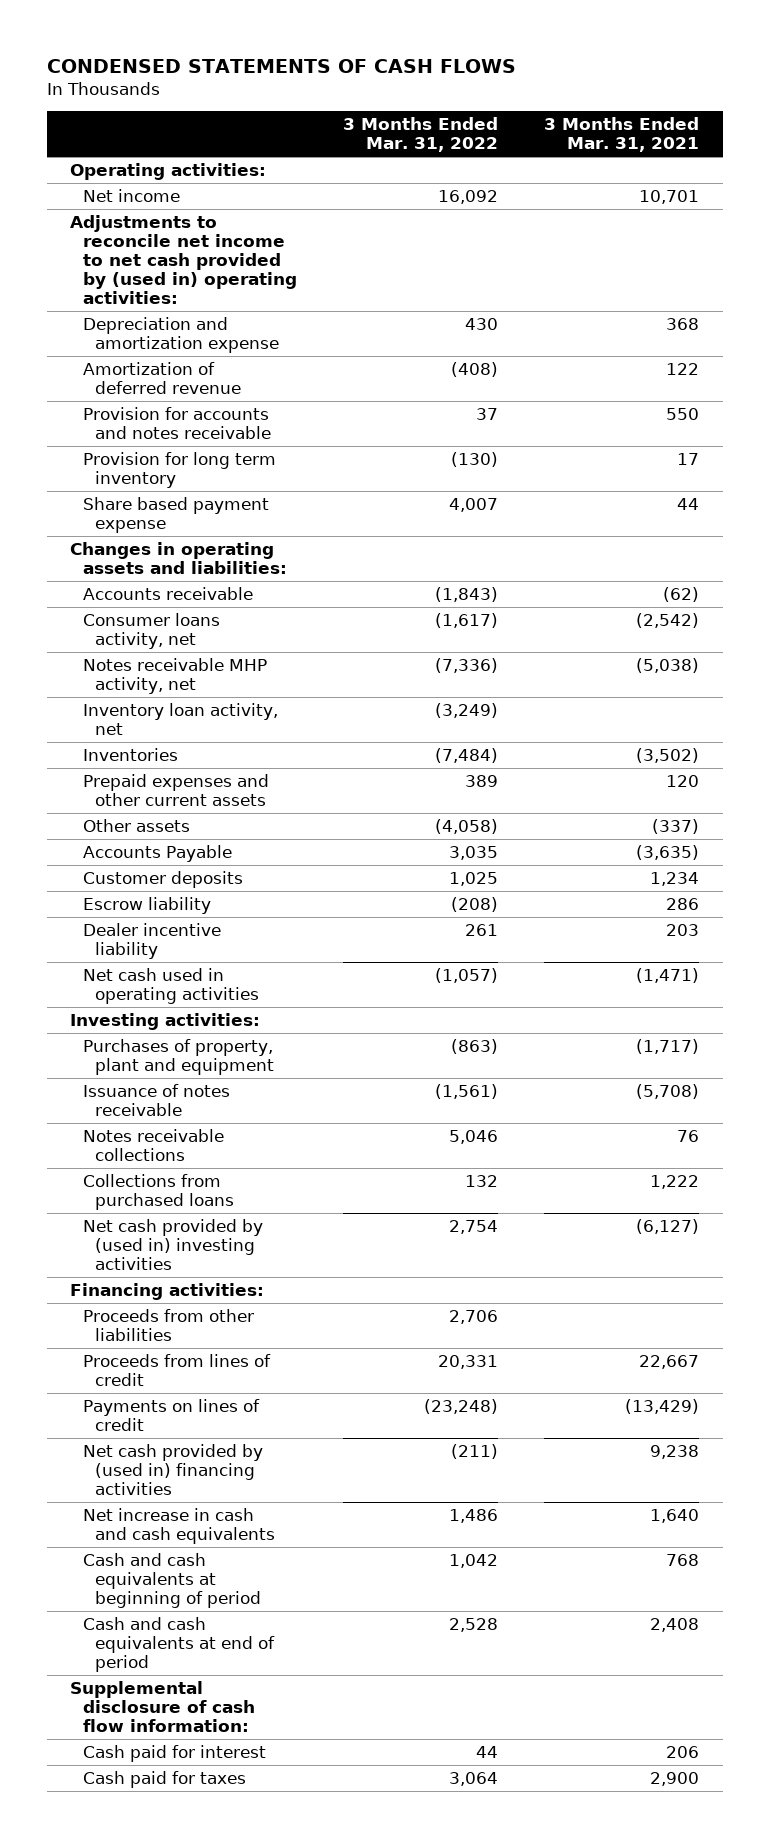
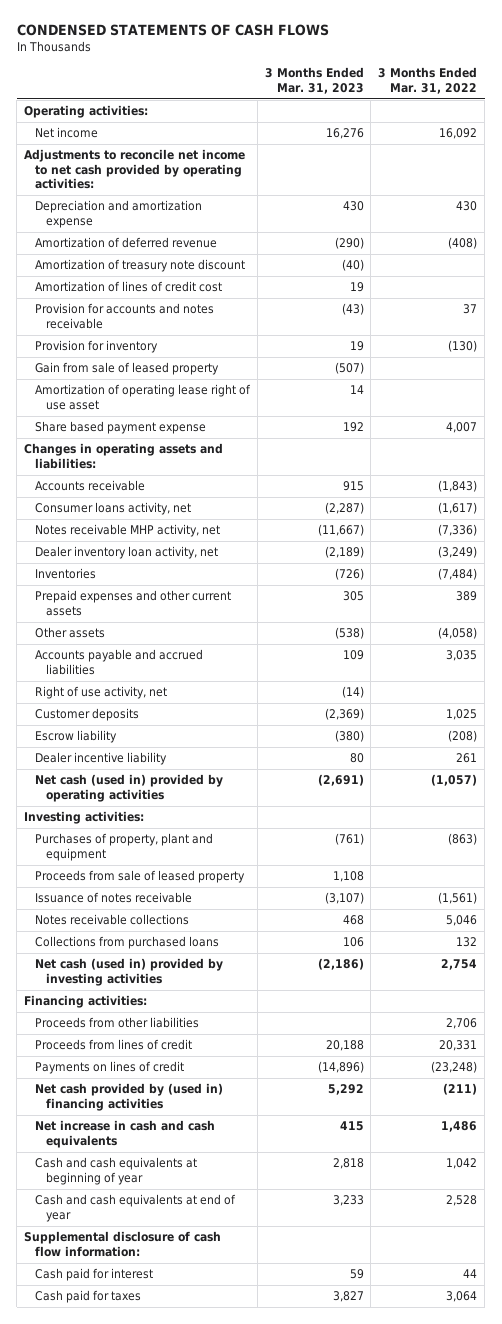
[544,117,700,153] 3 Months Ended Mar. 31, 2021 -> none
none -> [264,67,364,95] 3 Months Ended Mar. 31, 2023
[70,215,297,304] Adjustments to reconcile net income to net cash provided by (used in) operating activities: -> [24,149,246,190] Adjustments to reconcile net income to net cash provided by operating activities:
none -> [34,259,245,273] Amortization of treasury note discount
none -> [34,281,222,293] Amortization of lines of credit cost
[82,452,276,488] Provision for long term inventory -> [34,340,158,354] Provision for inventory
none -> [34,362,219,376] Gain from sale of leased property
none -> [34,384,251,410] Amortization of operating lease right of use asset
[82,703,278,735] Inventory loan activity, net -> [34,546,218,560] Dealer inventory loan activity, net
[82,845,232,863] Accounts Payable -> [34,649,203,675] Accounts payable and accrued liabilities
none -> [34,686,167,700] Right of use activity, net
[82,968,260,1004] Net cash used in operating activities -> [34,774,223,802] Net cash (used in) provided by operating activities
none -> [34,870,245,884] Proceeds from sale of leased property
[82,1219,263,1270] Net cash provided by (used in) investing activities -> [34,958,223,986] Net cash (used in) provided by investing activities
[82,1553,262,1608] Cash and cash equivalents at beginning of period -> [34,1157,197,1185] Cash and cash equivalents at beginning of year
[82,1617,276,1672] Cash and cash equivalents at end of period -> [34,1194,236,1222] Cash and cash equivalents at end of year

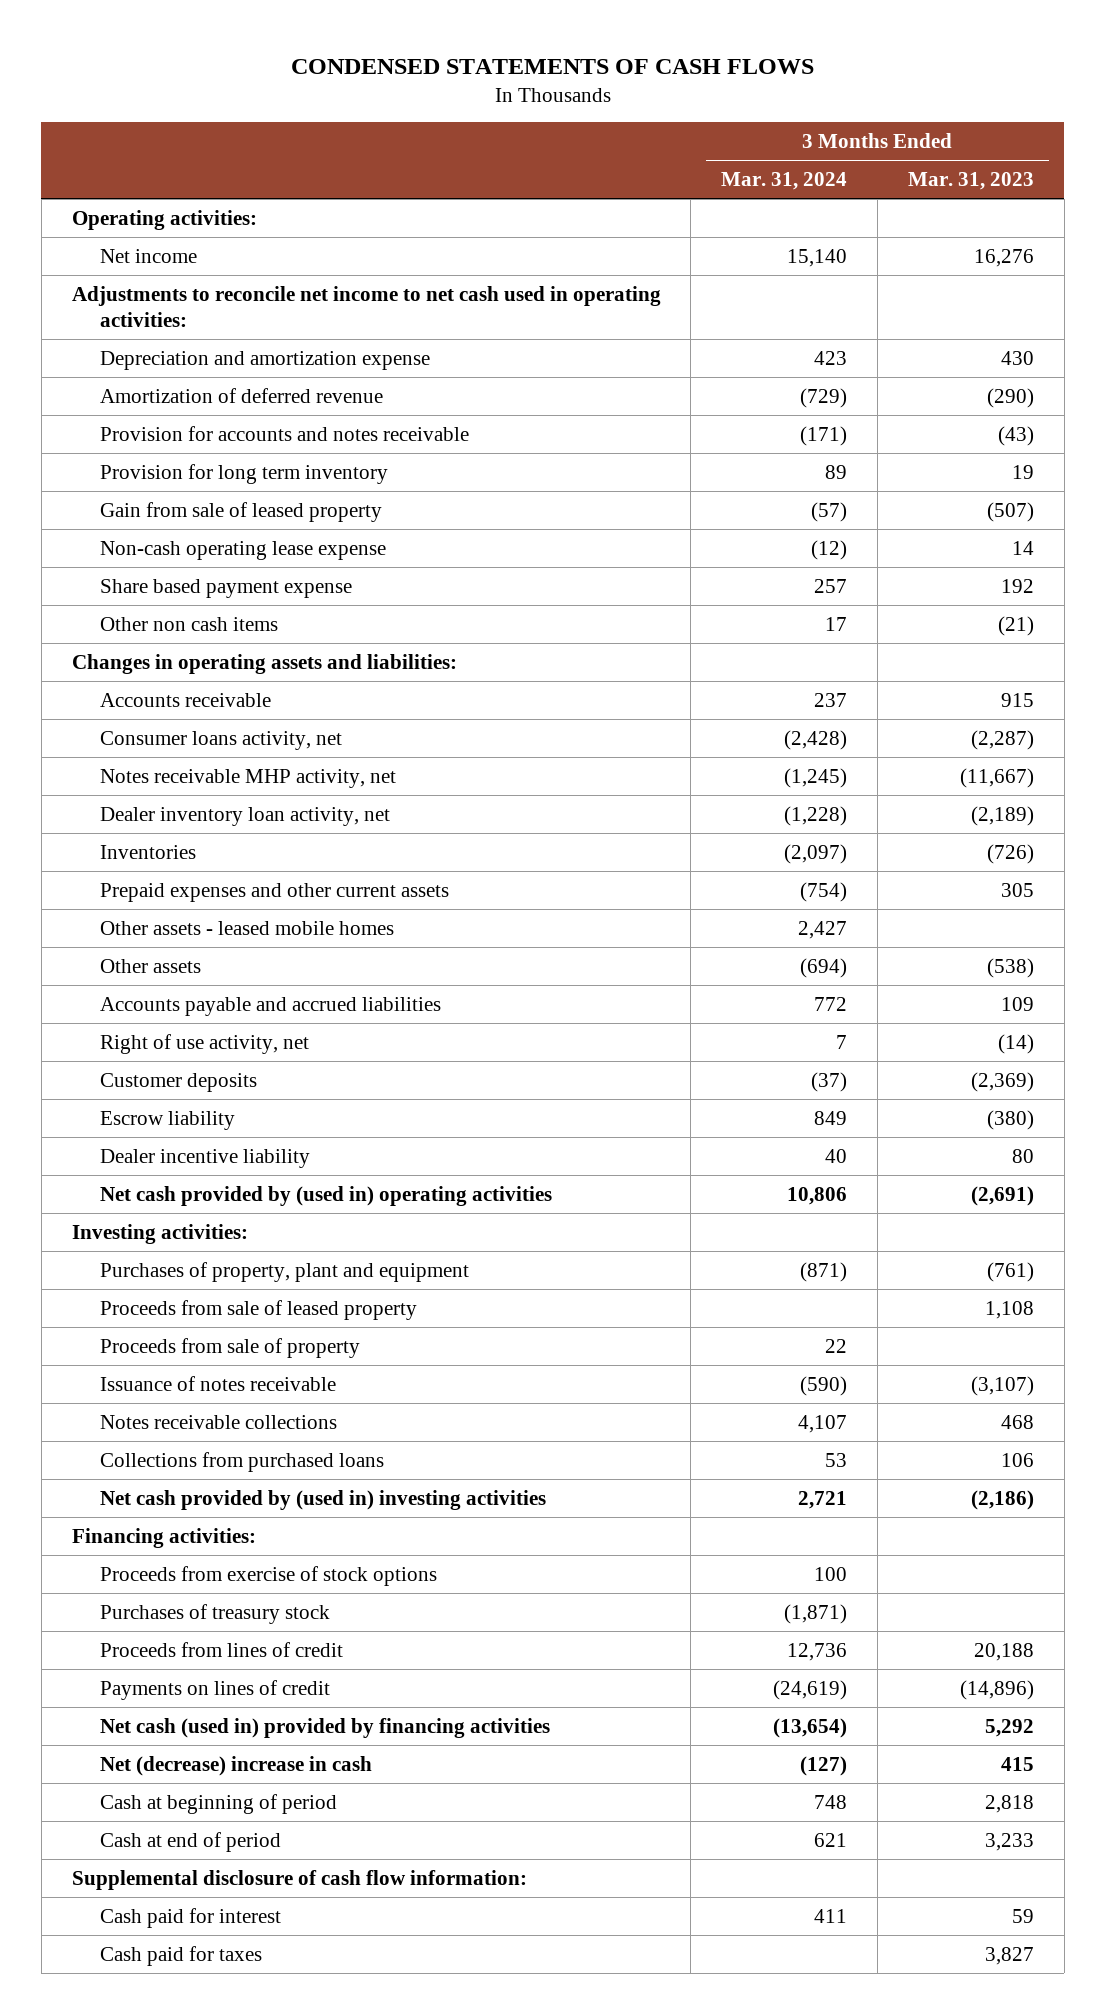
[378,67,478,95] 3 Months Ended Mar. 31, 2022 -> none
none -> [721,171,848,190] Mar. 31, 2024
[24,149,246,190] Adjustments to reconcile net income to net cash provided by operating activities: -> [71,285,661,328] Adjustments to reconcile net income to net cash used in operating activities:
[34,259,245,273] Amortization of treasury note discount -> none
[34,281,222,293] Amortization of lines of credit cost -> none
[34,340,158,354] Provision for inventory -> [100,463,389,484] Provision for long term inventory
[34,384,251,410] Amortization of operating lease right of use asset -> none
none -> [100,540,387,560] Non-cash operating lease expense
none -> [100,616,279,631] Other non cash items
none -> [100,920,395,935] Other assets - leased mobile homes
[34,774,223,802] Net cash (used in) provided by operating activities -> [100,1185,553,1206] Net cash provided by (used in) operating activities
none -> [100,1337,361,1358] Proceeds from sale of property
[34,958,223,986] Net cash (used in) provided by investing activities -> [100,1489,547,1510] Net cash provided by (used in) investing activities
[34,1017,199,1029] Proceeds from other liabilities -> none
none -> [100,1565,438,1586] Proceeds from exercise of stock options
none -> [100,1603,331,1624] Purchases of treasury stock
[34,1083,223,1111] Net cash provided by (used in) financing activities -> [100,1717,551,1738] Net cash (used in) provided by financing activities
[34,1120,215,1148] Net increase in cash and cash equivalents -> [100,1755,373,1776] Net (decrease) increase in cash
[34,1157,197,1185] Cash and cash equivalents at beginning of year -> [100,1793,338,1814] Cash at beginning of period
[34,1194,236,1222] Cash and cash equivalents at end of year -> [100,1831,282,1852] Cash at end of period

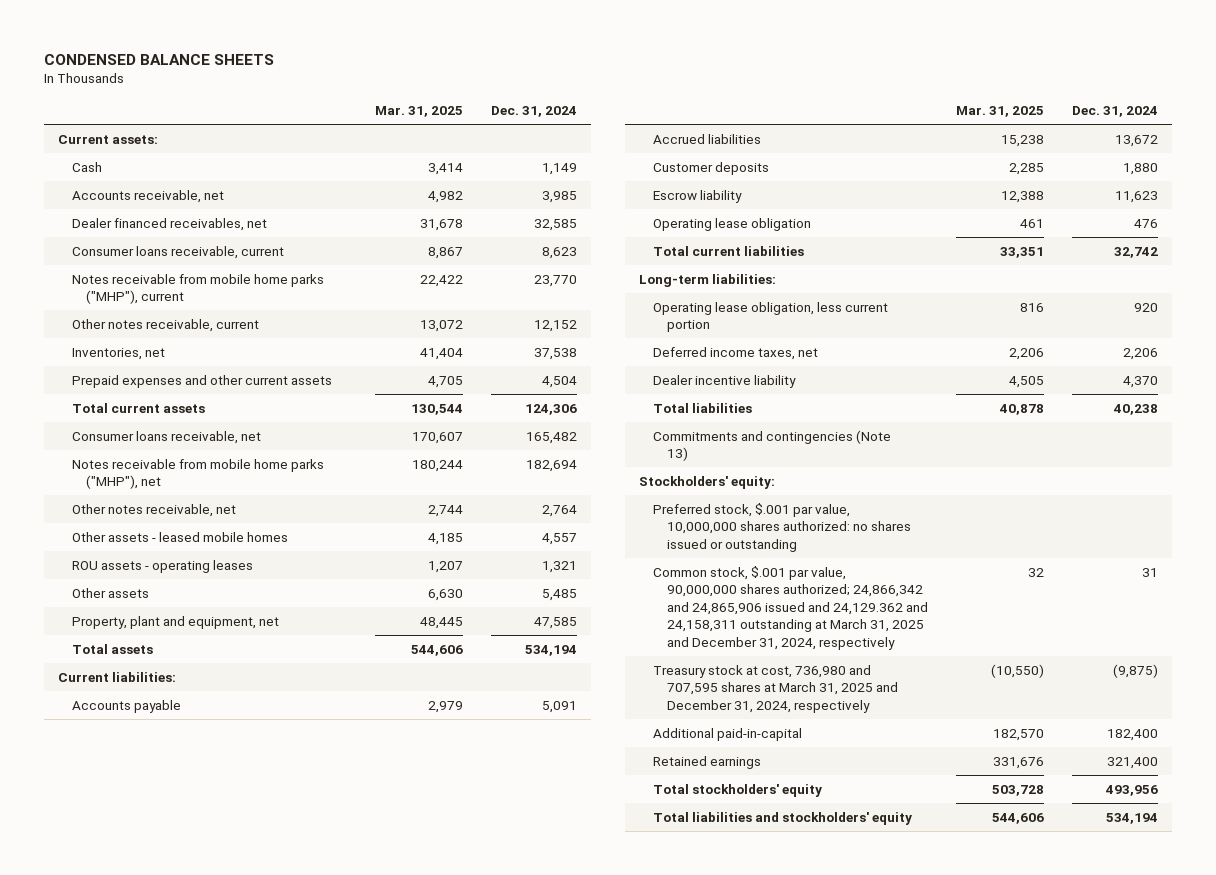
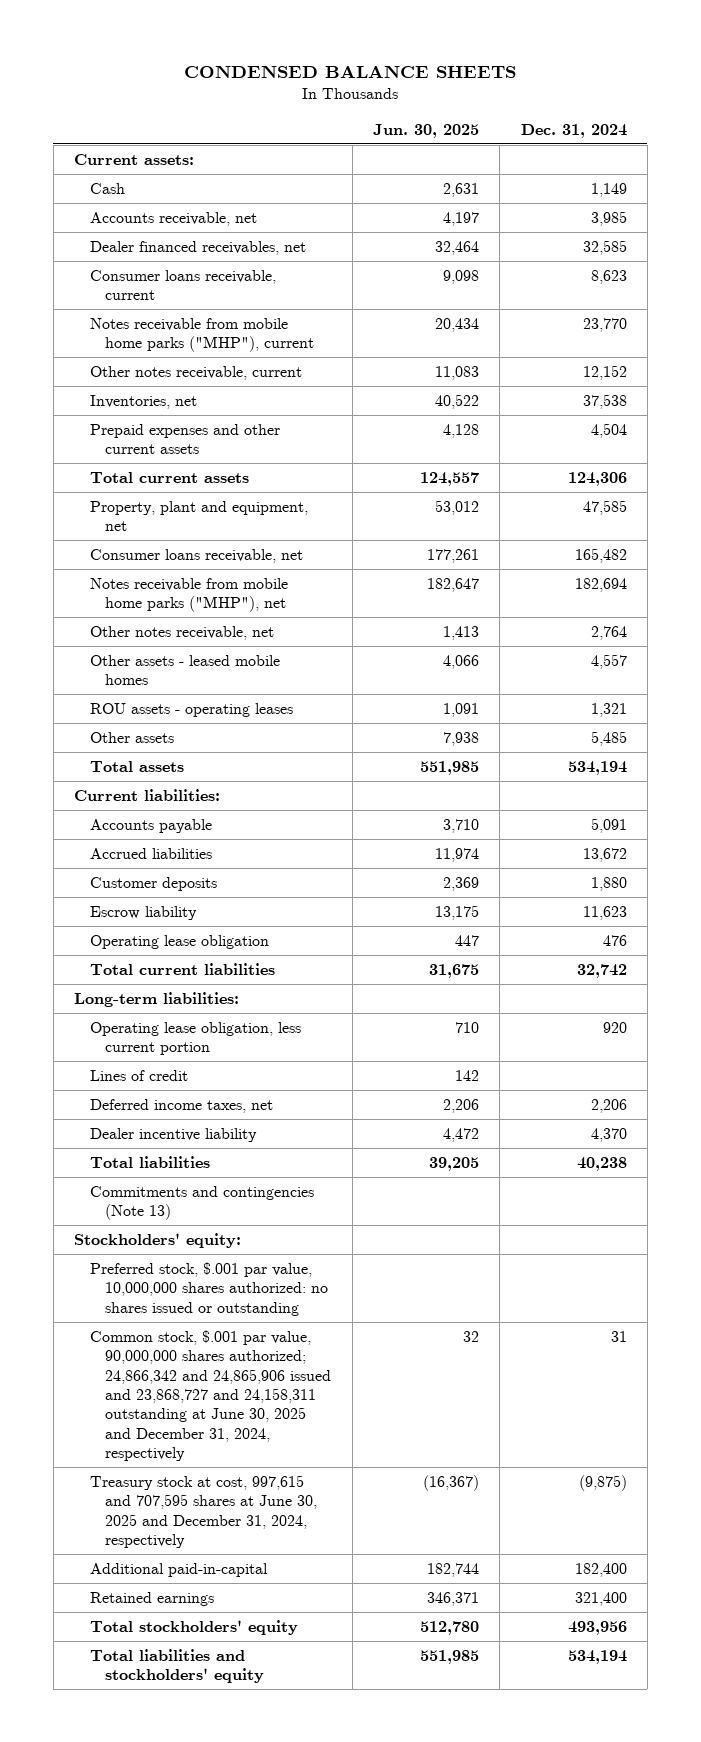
[374,106,463,118] Mar. 31, 2025 -> none
none -> [372,123,479,138] Jun. 30, 2025
[71,615,279,629] Property, plant and equipment, net -> [89,500,308,532] Property, plant and equipment, net
none -> [89,1069,188,1081] Lines of credit
[652,565,928,650] Common stock, $.001 par value, 90,000,000 shares authorized; 24,866,342 and 24,865,906 issued and 24,129.362 and 24,158,311 outstanding at March 31, 2025 and December 31, 2024, respectively -> [89,1329,332,1462] Common stock, $.001 par value, 90,000,000 shares authorized; 24,866,342 and 24,865,906 issued and 23,868,727 and 24,158,311 outstanding at June 30, 2025 and December 31, 2024, respectively
[652,664,898,713] Treasury stock at cost, 736,980 and 707,595 shares at March 31, 2025 and December 31, 2024, respectively -> [89,1474,318,1548] Treasury stock at cost, 997,615 and 707,595 shares at June 30, 2025 and December 31, 2024, respectively

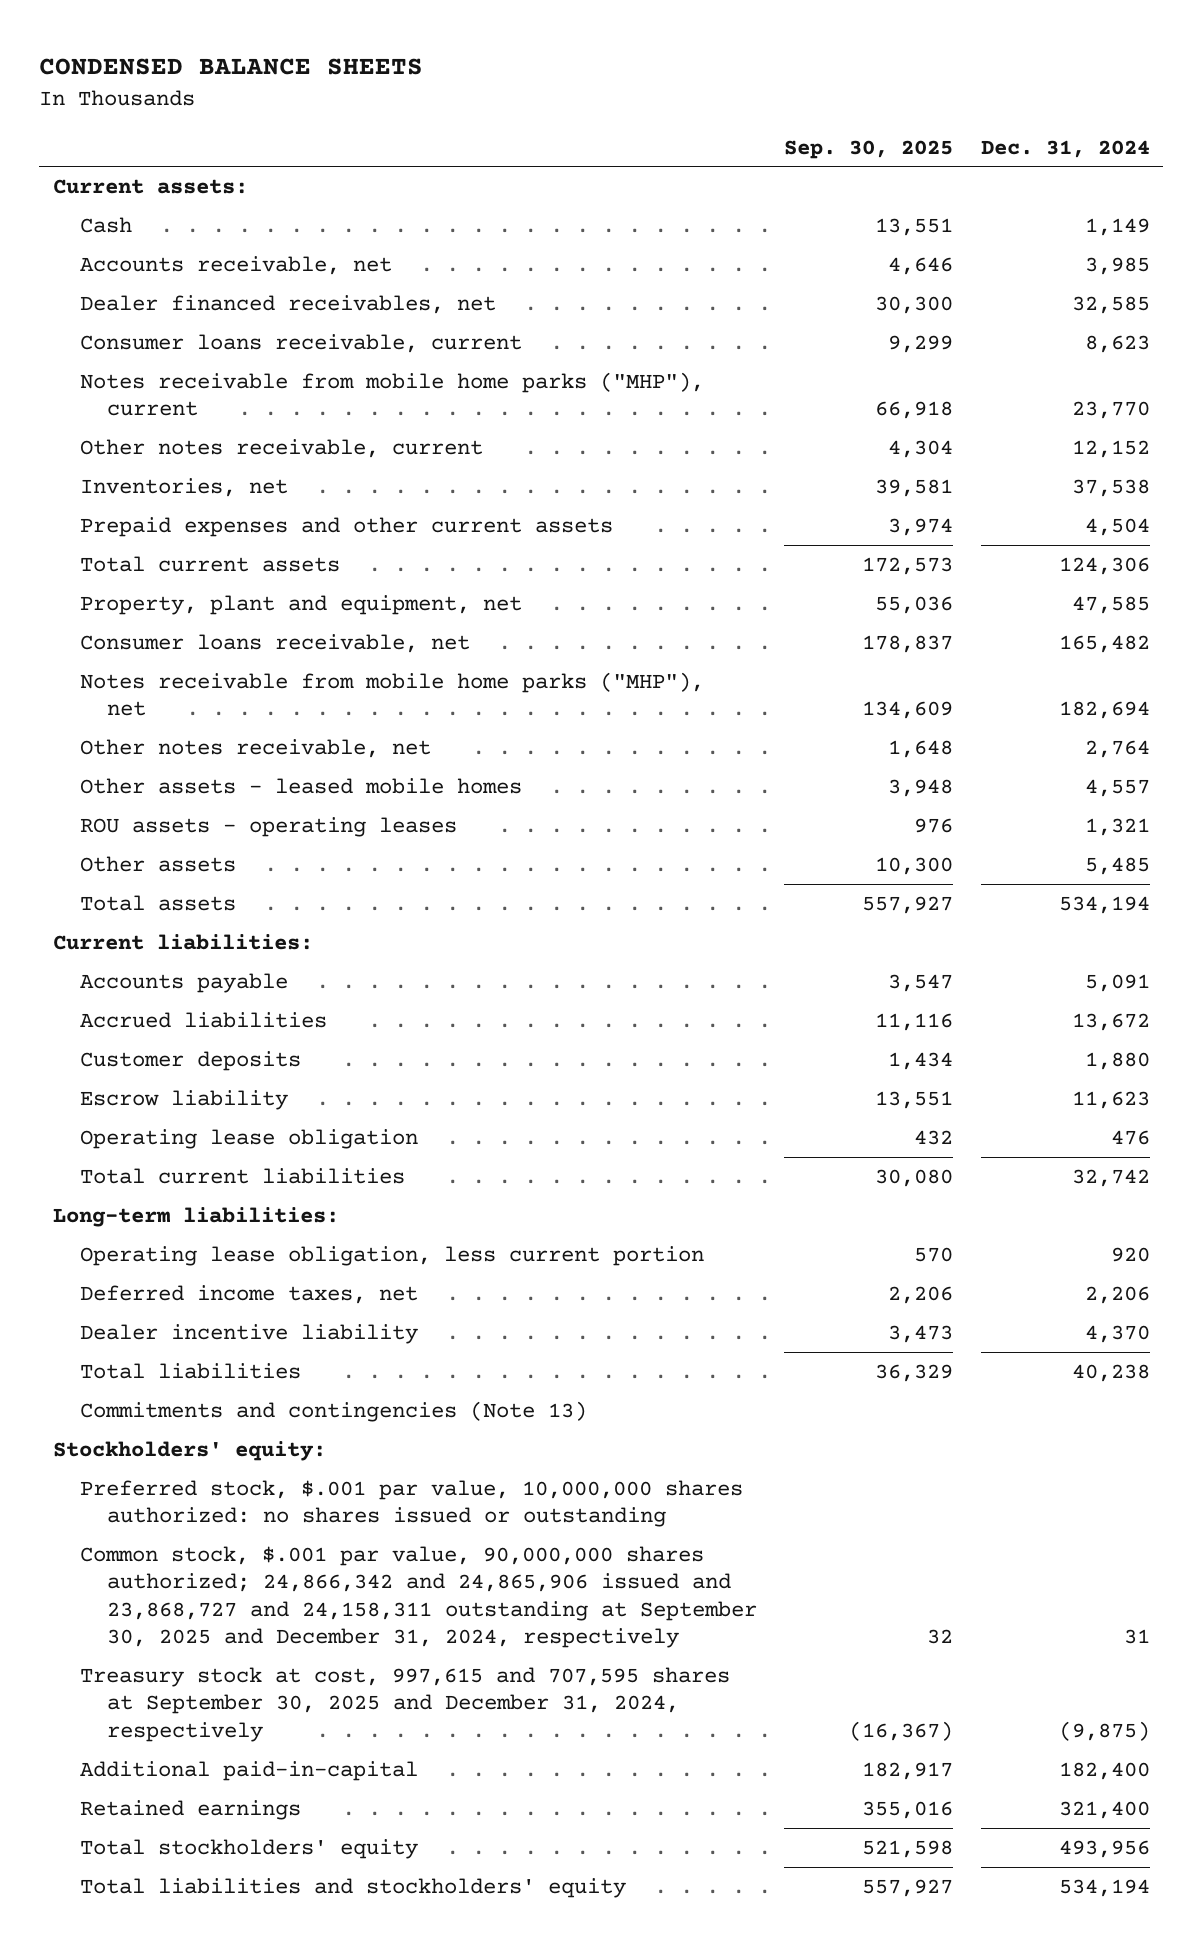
[372,123,479,138] Jun. 30, 2025 -> none
none -> [784,139,954,159] Sep. 30, 2025
[89,1069,188,1081] Lines of credit -> none
[89,1329,332,1462] Common stock, $.001 par value, 90,000,000 shares authorized; 24,866,342 and 24,865,906 issued and 23,868,727 and 24,158,311 outstanding at June 30, 2025 and December 31, 2024, respectively -> [79,1545,758,1649] Common stock, $.001 par value, 90,000,000 shares authorized; 24,866,342 and 24,865,906 issued and 23,868,727 and 24,158,311 outstanding at September 30, 2025 and December 31, 2024, respectively
[89,1474,318,1548] Treasury stock at cost, 997,615 and 707,595 shares at June 30, 2025 and December 31, 2024, respectively -> [79,1666,730,1742] Treasury stock at cost, 997,615 and 707,595 shares at September 30, 2025 and December 31, 2024, respectively

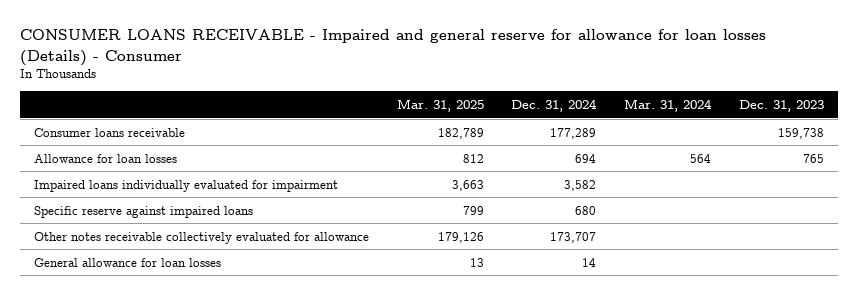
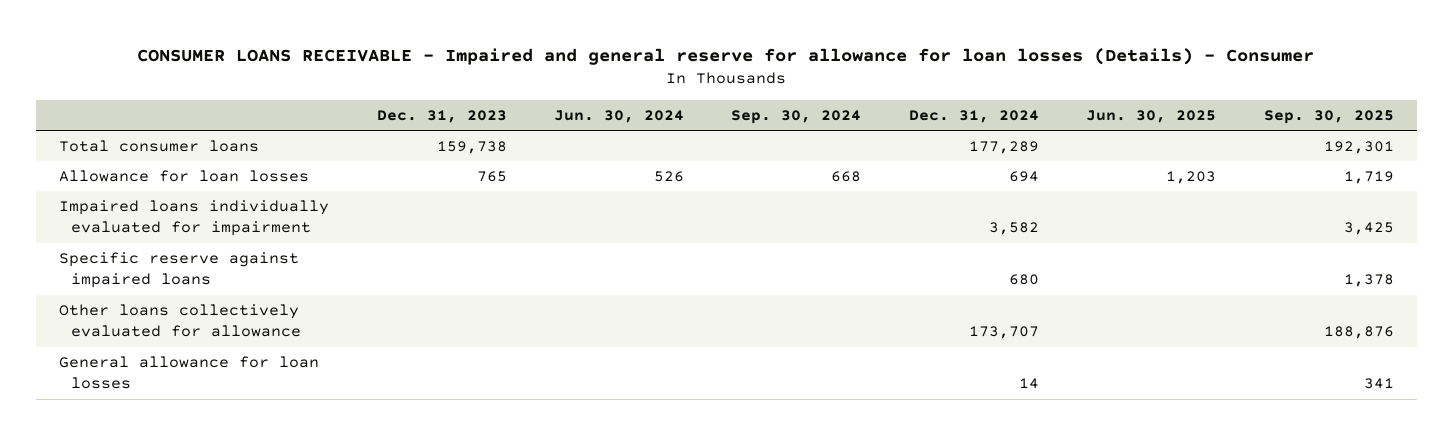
[396,99,484,113] Mar. 31, 2025 -> none
[624,99,713,113] Mar. 31, 2024 -> none
none -> [554,109,685,123] Jun. 30, 2024
none -> [731,109,862,124] Sep. 30, 2024
none -> [1086,109,1217,123] Jun. 30, 2025
none -> [1263,109,1394,124] Sep. 30, 2025
[33,127,185,137] Consumer loans receivable -> [59,140,260,153] Total consumer loans
[33,231,369,244] Other notes receivable collectively evaluated for allowance -> [59,304,302,338] Other loans collectively evaluated for allowance

